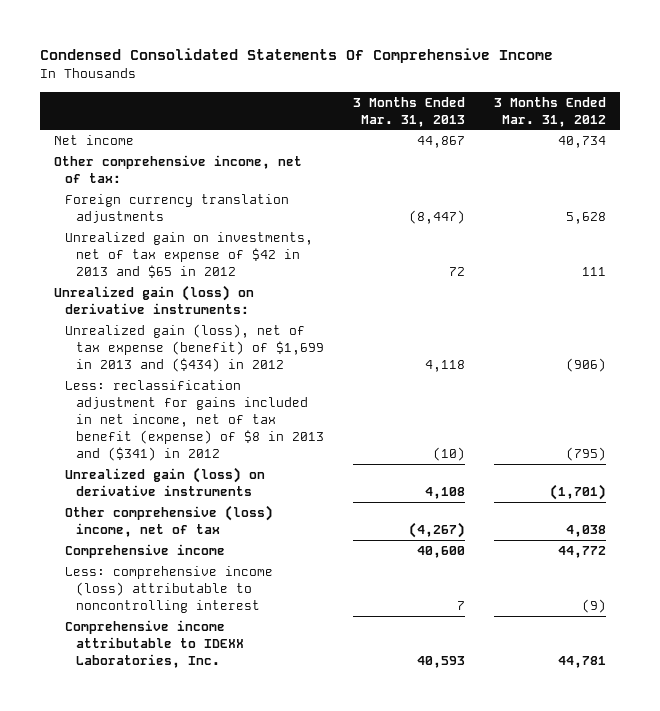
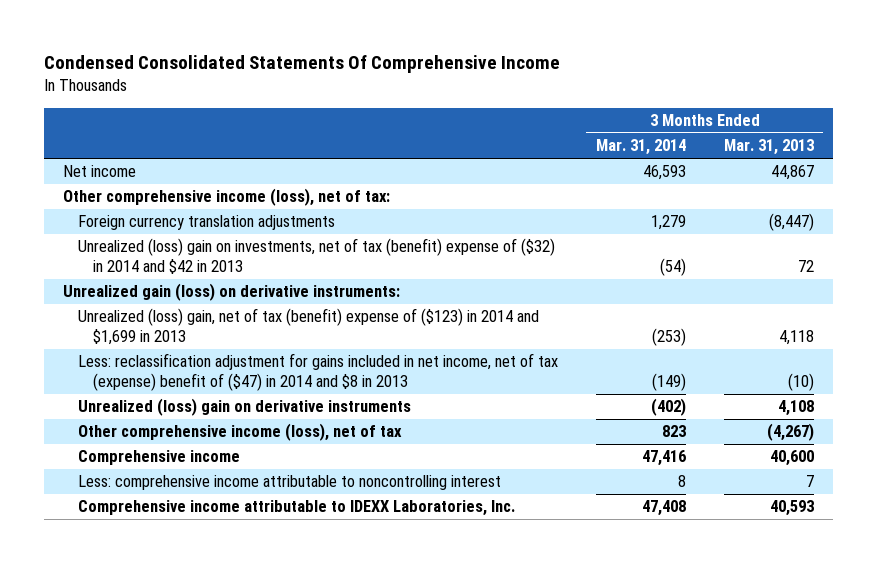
[493,96,606,127] 3 Months Ended Mar. 31, 2012 -> none
none -> [595,139,686,156] Mar. 31, 2014
[54,154,303,183] Other comprehensive income, net of tax: -> [62,188,390,207] Other comprehensive income (loss), net of tax:
[65,231,314,278] Unrealized gain on investments, net of tax expense of $42 in 2013 and $65 in 2012 -> [77,238,555,275] Unrealized (loss) gain on investments, net of tax (benefit) expense of ($32) in 2014 and $42 in 2013
[65,323,324,372] Unrealized gain (loss), net of tax expense (benefit) of $1,699 in 2013 and ($434) in 2012 -> [77,308,539,346] Unrealized (loss) gain, net of tax (benefit) expense of ($123) in 2014 and $1,699 in 2013
[65,379,324,461] Less: reclassification adjustment for gains included in net income, net of tax benefit (expense) of $8 in 2013 and ($341) in 2012 -> [77,353,558,392] Less: reclassification adjustment for gains included in net income, net of tax (expense) benefit of ($47) in 2014 and $8 in 2013
[65,466,266,496] Unrealized gain (loss) on derivative instruments -> [77,398,411,417] Unrealized (loss) gain on derivative instruments
[65,504,274,537] Other comprehensive (loss) income, net of tax -> [77,423,402,442] Other comprehensive income (loss), net of tax
[65,565,274,613] Less: comprehensive income (loss) attributable to noncontrolling interest -> [77,475,501,491] Less: comprehensive income attributable to noncontrolling interest

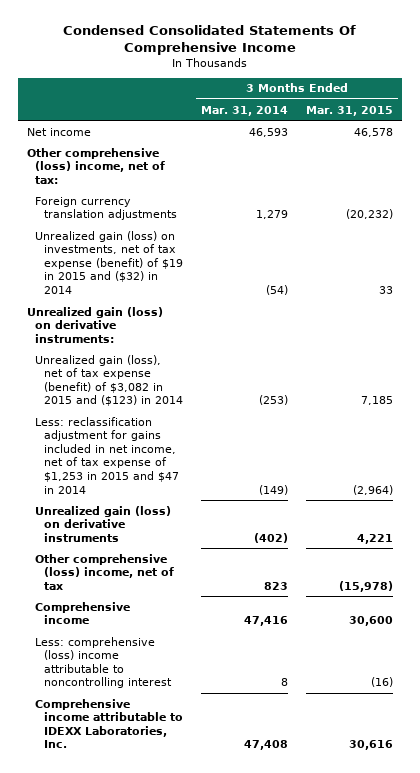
[723,139,814,156] Mar. 31, 2013 -> none
none -> [306,105,394,116] Mar. 31, 2015
[62,188,390,207] Other comprehensive income (loss), net of tax: -> [26,147,166,184] Other comprehensive (loss) income, net of tax:
[77,238,555,275] Unrealized (loss) gain on investments, net of tax (benefit) expense of ($32) in 2014 and $42 in 2013 -> [35,230,183,294] Unrealized gain (loss) on investments, net of tax expense (benefit) of $19 in 2015 and ($32) in 2014
[77,308,539,346] Unrealized (loss) gain, net of tax (benefit) expense of ($123) in 2014 and $1,699 in 2013 -> [35,354,183,407] Unrealized gain (loss), net of tax expense (benefit) of $3,082 in 2015 and ($123) in 2014
[77,353,558,392] Less: reclassification adjustment for gains included in net income, net of tax (expense) benefit of ($47) in 2014 and $8 in 2013 -> [35,416,179,494] Less: reclassification adjustment for gains included in net income, net of tax expense of $1,253 in 2015 and $47 in 2014
[77,398,411,417] Unrealized (loss) gain on derivative instruments -> [35,505,172,542] Unrealized gain (loss) on derivative instruments
[77,423,402,442] Other comprehensive income (loss), net of tax -> [35,553,174,590] Other comprehensive (loss) income, net of tax
[77,475,501,491] Less: comprehensive income attributable to noncontrolling interest -> [35,636,172,689] Less: comprehensive (loss) income attributable to noncontrolling interest

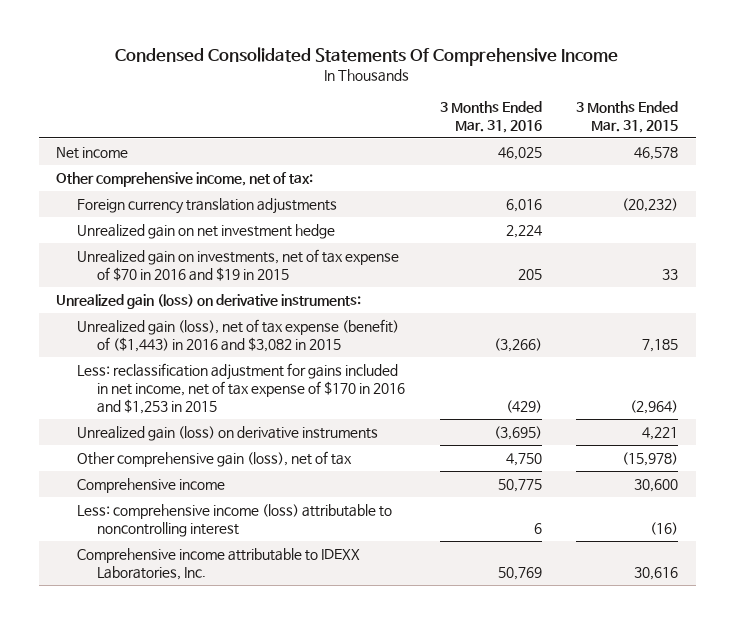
[201,105,289,116] Mar. 31, 2014 -> none
none -> [439,100,542,134] 3 Months Ended Mar. 31, 2016
[26,147,166,184] Other comprehensive (loss) income, net of tax: -> [55,171,313,187] Other comprehensive income, net of tax:
none -> [76,223,335,239] Unrealized gain on net investment hedge
[35,230,183,294] Unrealized gain (loss) on investments, net of tax expense (benefit) of $19 in 2015 and ($32) in 2014 -> [76,248,399,282] Unrealized gain on investments, net of tax expense of $70 in 2016 and $19 in 2015
[35,354,183,407] Unrealized gain (loss), net of tax expense (benefit) of $3,082 in 2015 and ($123) in 2014 -> [76,318,399,353] Unrealized gain (loss), net of tax expense (benefit) of ($1,443) in 2016 and $3,082 in 2015
[35,416,179,494] Less: reclassification adjustment for gains included in net income, net of tax expense of $1,253 in 2015 and $47 in 2014 -> [76,362,406,415] Less: reclassification adjustment for gains included in net income, net of tax expense of $170 in 2016 and $1,253 in 2015
[35,553,174,590] Other comprehensive (loss) income, net of tax -> [76,450,352,467] Other comprehensive gain (loss), net of tax
[35,636,172,689] Less: comprehensive (loss) income attributable to noncontrolling interest -> [76,503,392,538] Less: comprehensive income (loss) attributable to noncontrolling interest

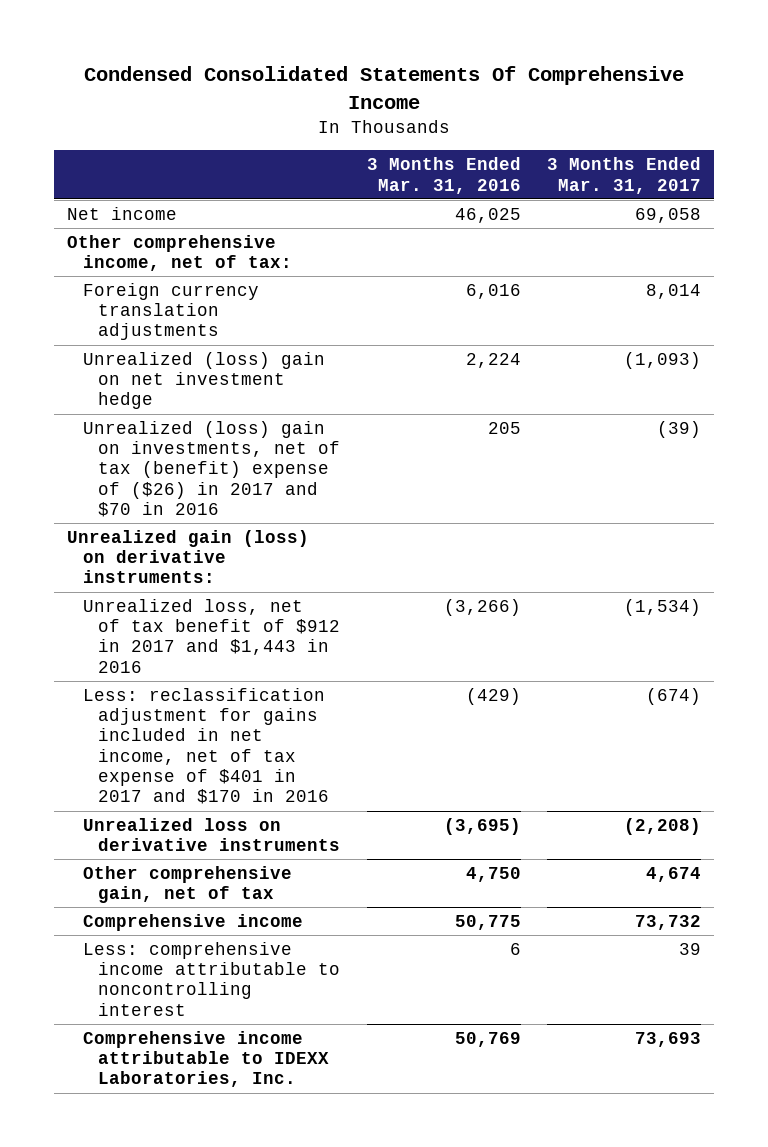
[576,100,679,134] 3 Months Ended Mar. 31, 2015 -> none
none -> [547,157,702,194] 3 Months Ended Mar. 31, 2017
[76,223,335,239] Unrealized gain on net investment hedge -> [82,351,325,410] Unrealized (loss) gain on net investment hedge
[76,248,399,282] Unrealized gain on investments, net of tax expense of $70 in 2016 and $19 in 2015 -> [82,420,341,518] Unrealized (loss) gain on investments, net of tax (benefit) expense of ($26) in 2017 and $70 in 2016
[76,318,399,353] Unrealized gain (loss), net of tax expense (benefit) of ($1,443) in 2016 and $3,082 in 2015 -> [82,598,341,673] Unrealized loss, net of tax benefit of $912 in 2017 and $1,443 in 2016
[76,362,406,415] Less: reclassification adjustment for gains included in net income, net of tax expense of $170 in 2016 and $1,253 in 2015 -> [82,687,330,805] Less: reclassification adjustment for gains included in net income, net of tax expense of $401 in 2017 and $170 in 2016
[76,425,378,441] Unrealized gain (loss) on derivative instruments -> [82,817,341,852] Unrealized loss on derivative instruments
[76,450,352,467] Other comprehensive gain (loss), net of tax -> [82,865,292,904] Other comprehensive gain, net of tax
[76,503,392,538] Less: comprehensive income (loss) attributable to noncontrolling interest -> [82,941,341,1016] Less: comprehensive income attributable to noncontrolling interest

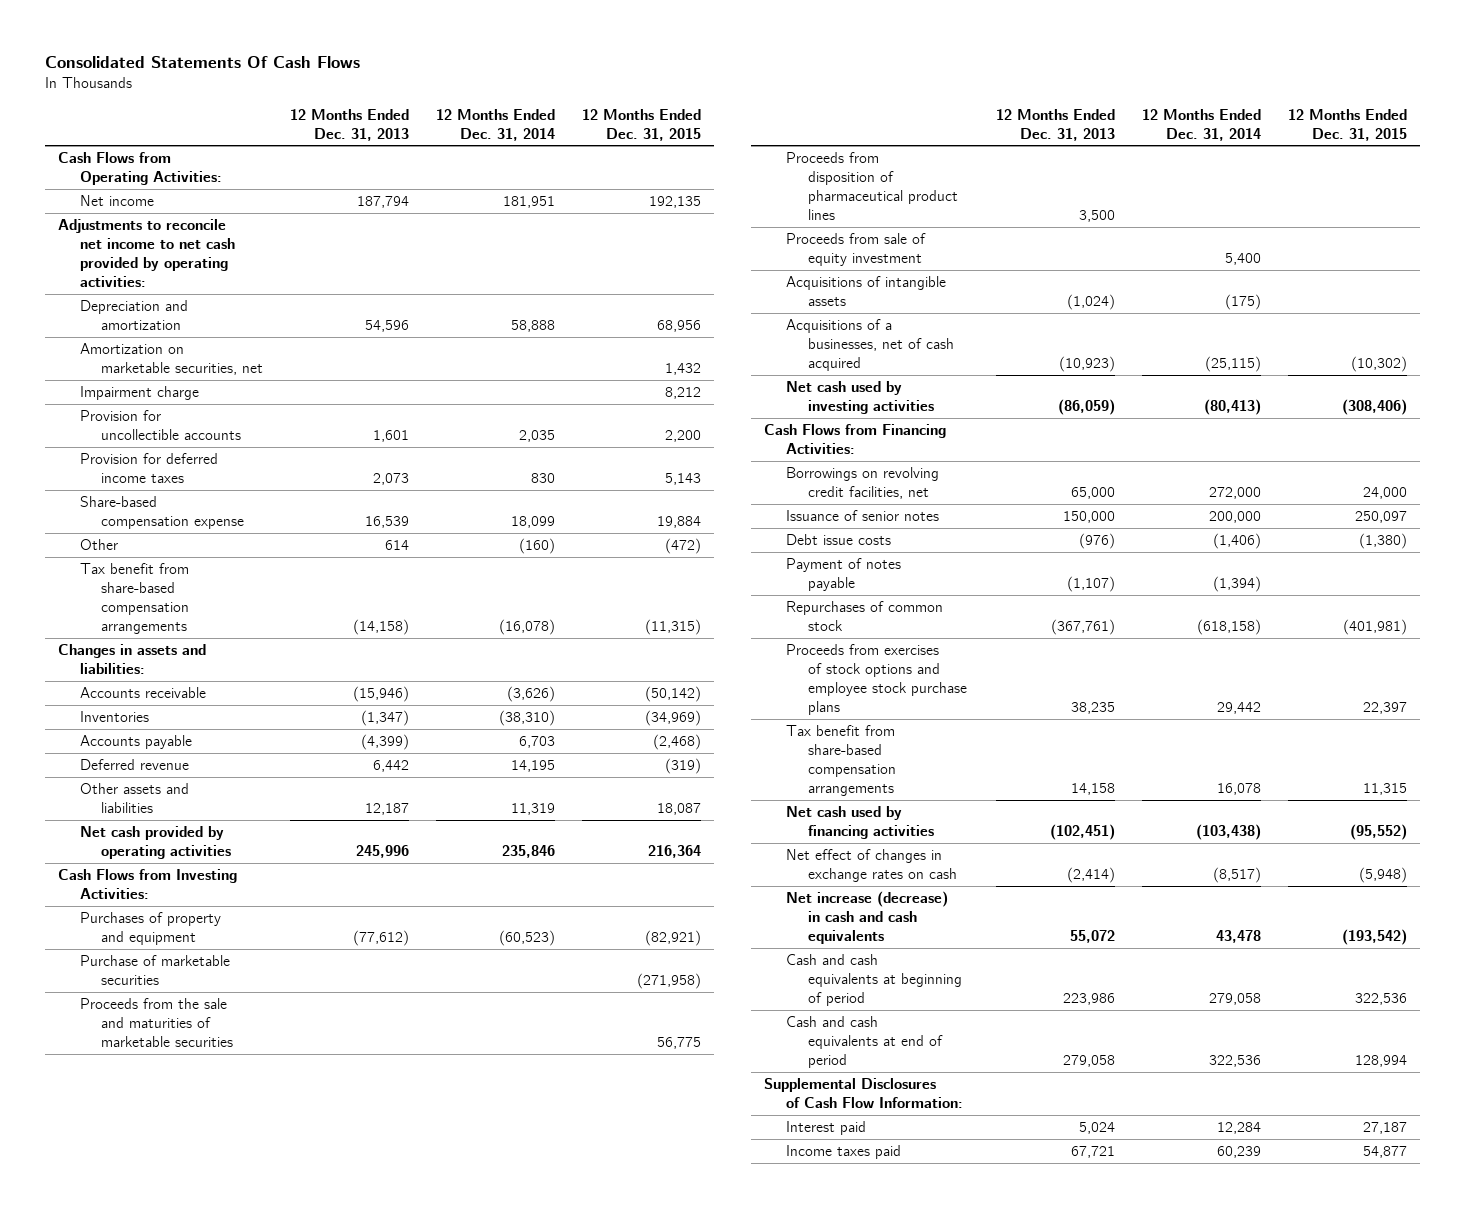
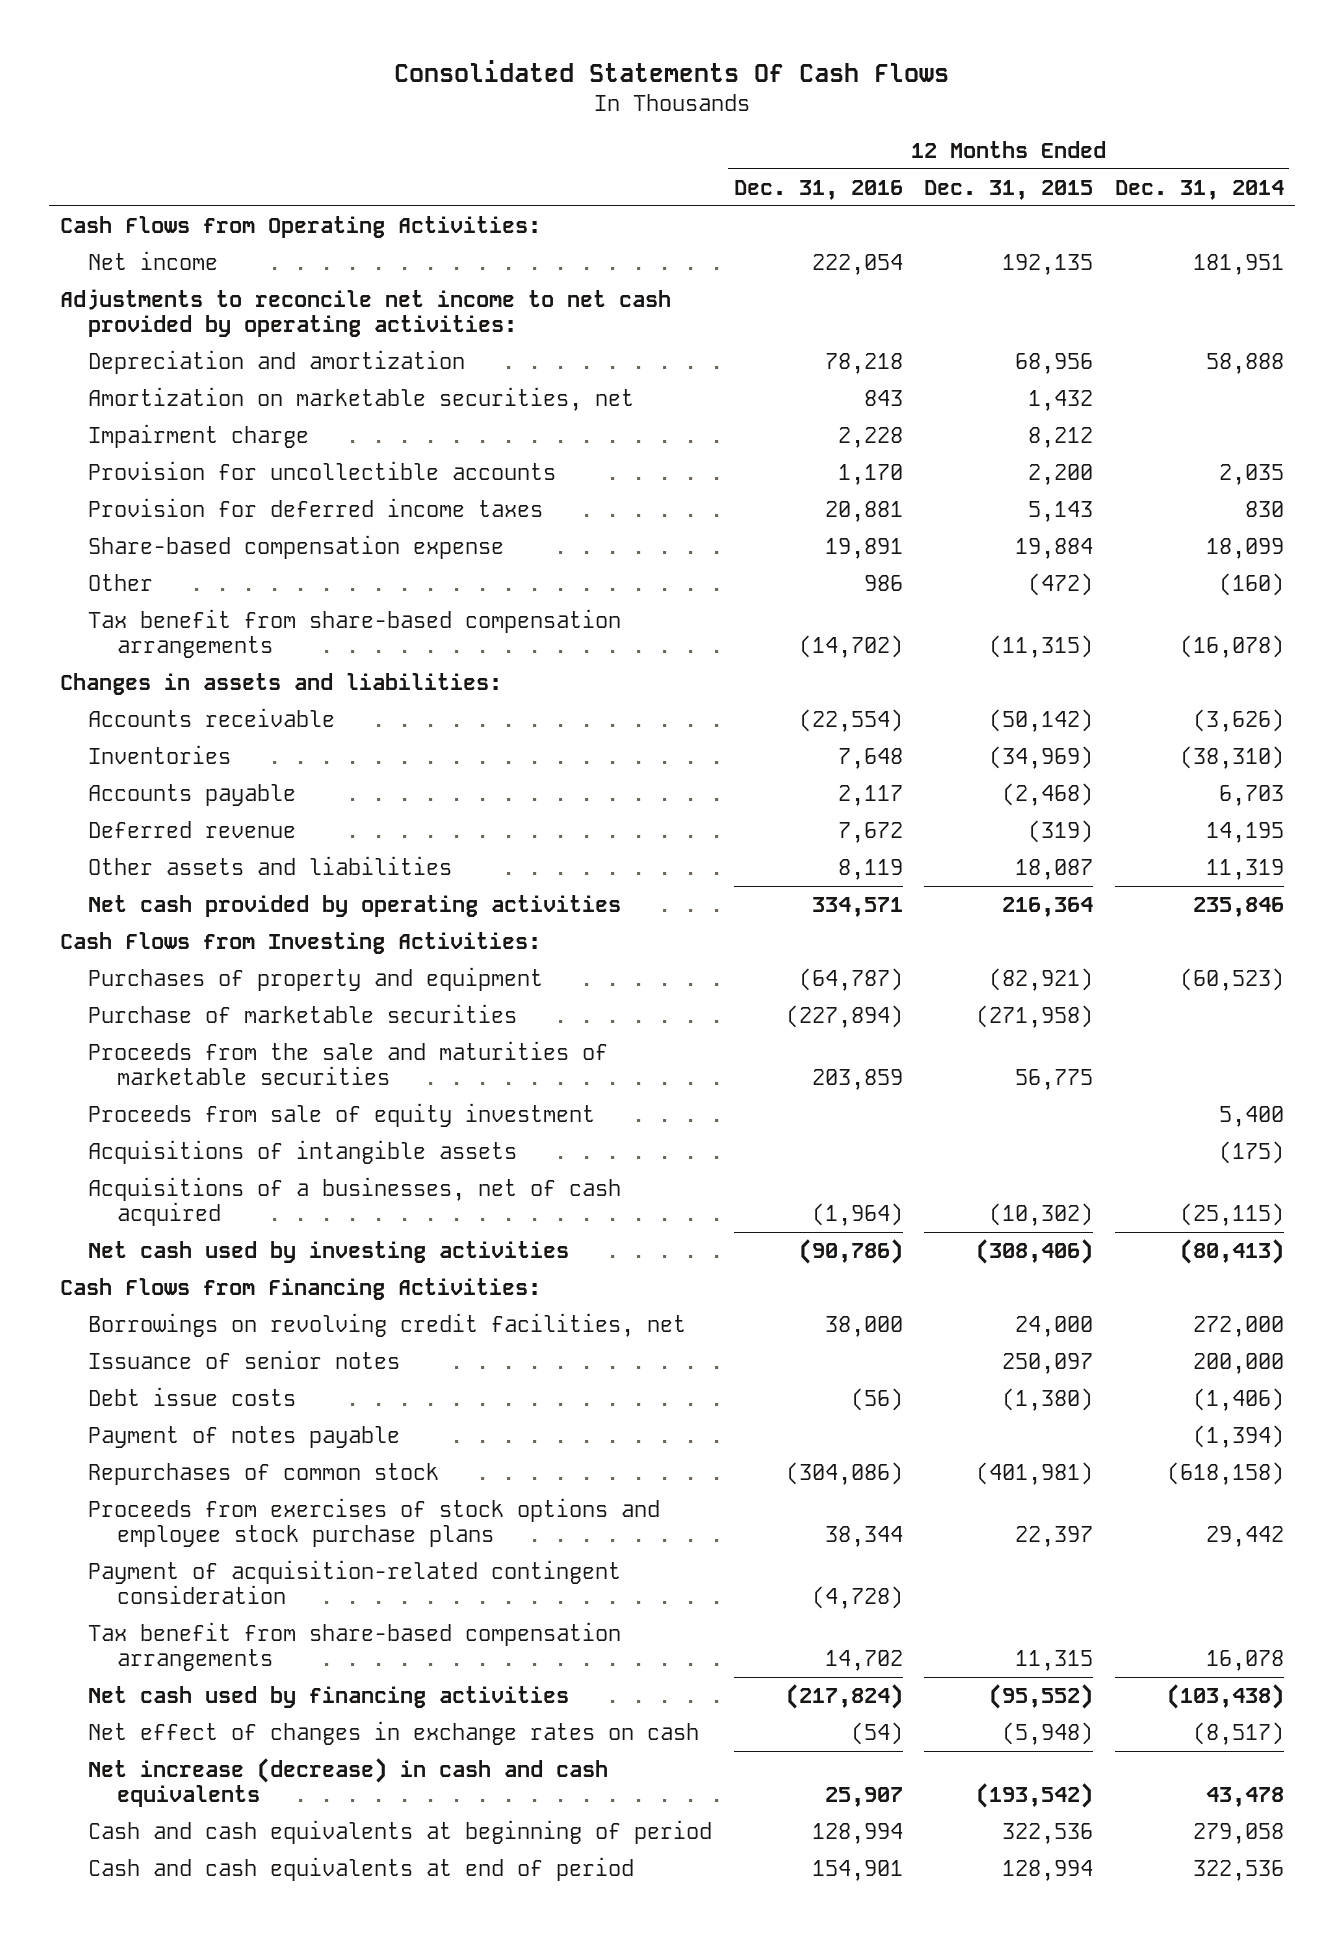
[290,108,410,141] 12 Months Ended Dec. 31, 2013 -> none
none -> [733,179,903,200] Dec. 31, 2016
[785,152,958,221] Proceeds from disposition of pharmaceutical product lines -> none
none -> [88,1559,622,1605] Payment of acquisition-related contingent consideration
[764,1078,963,1109] Supplemental Disclosures of Cash Flow Information: -> none
[785,1121,866,1136] Interest paid -> none
[785,1145,901,1160] Income taxes paid -> none

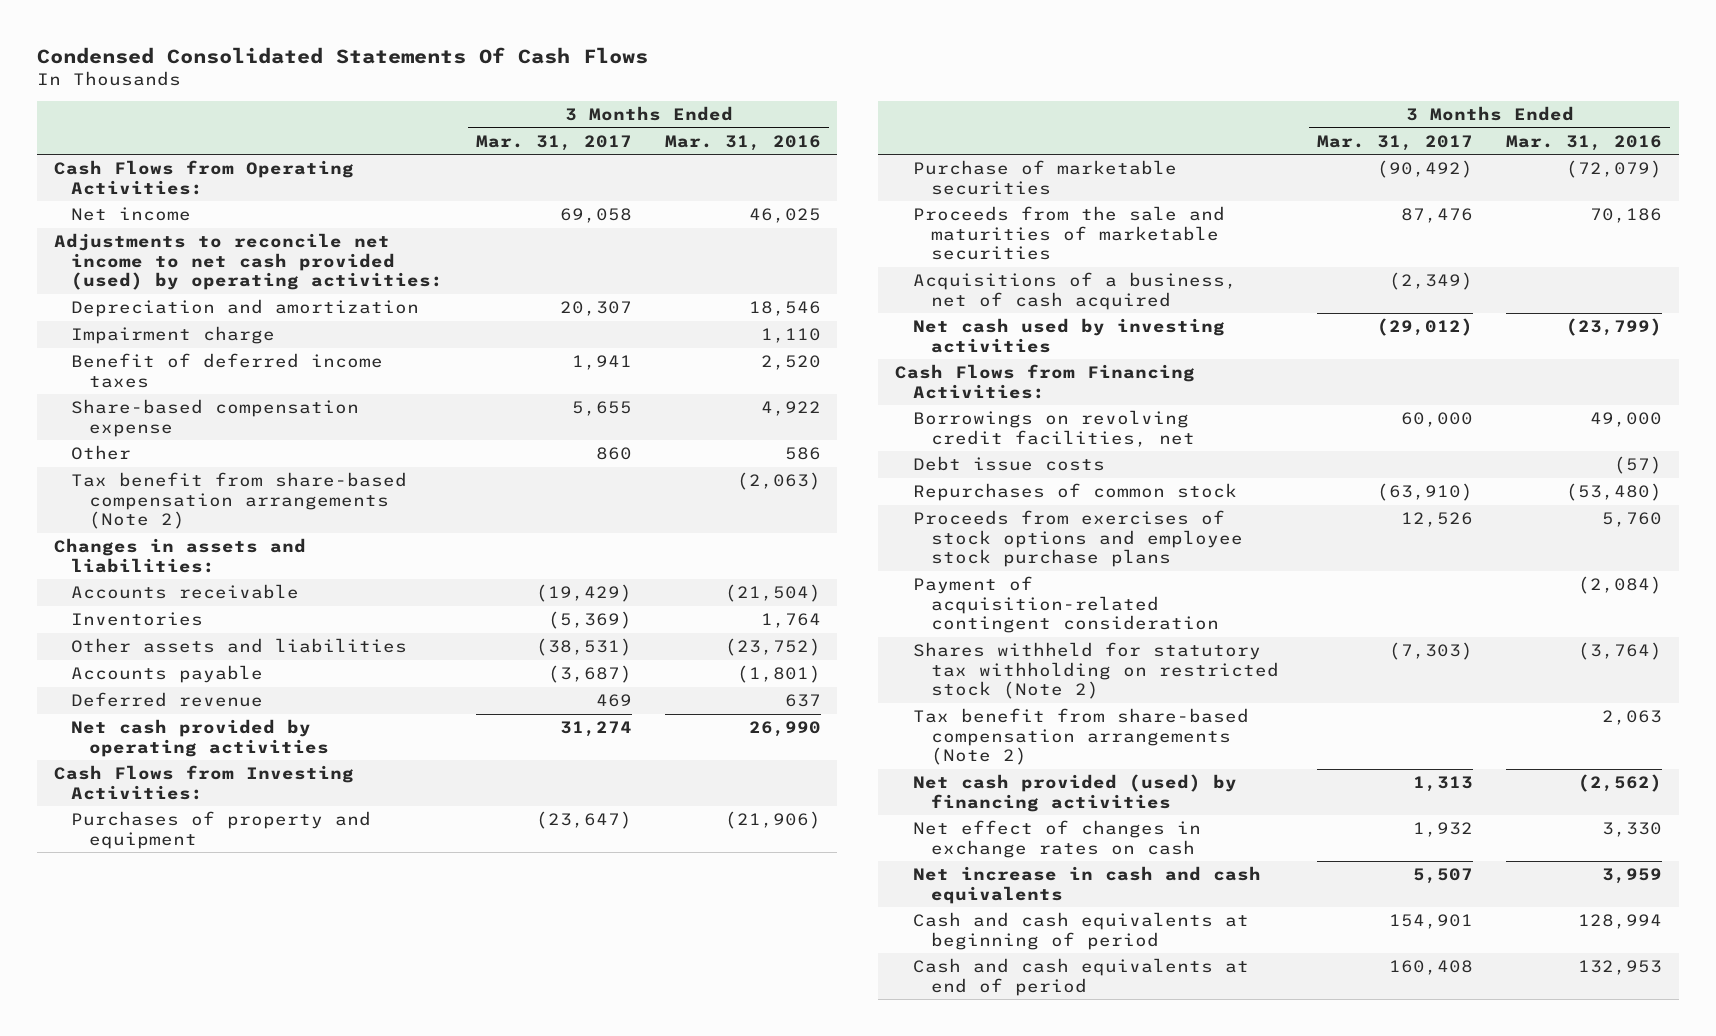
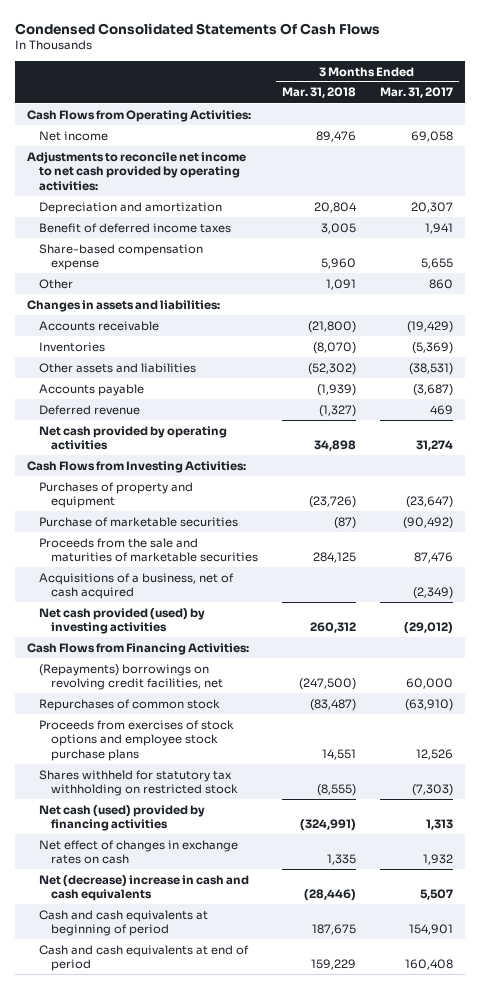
[665,134,822,151] Mar. 31, 2016 -> none
none -> [281,87,356,99] Mar. 31, 2018
[53,233,444,291] Adjustments to reconcile net income to net cash provided (used) by operating activities: -> [27,151,247,191] Adjustments to reconcile net income to net cash provided by operating activities:
[71,326,276,345] Impairment charge -> none
[71,472,408,530] Tax benefit from share-based compensation arrangements (Note 2) -> none
[912,318,1225,353] Net cash used by investing activities -> [39,607,206,635] Net cash provided (used) by investing activities
[912,456,1105,472] Debt issue costs -> none
[912,410,1195,447] Borrowings on revolving credit facilities, net -> [39,663,223,691] (Repayments) borrowings on revolving credit facilities, net
[912,576,1219,634] Payment of acquisition-related contingent consideration -> none
[912,708,1249,766] Tax benefit from share-based compensation arrangements (Note 2) -> none
[912,642,1279,700] Shares withheld for statutory tax withholding on restricted stock (Note 2) -> [39,769,238,797] Shares withheld for statutory tax withholding on restricted stock
[912,774,1237,812] Net cash provided (used) by financing activities -> [39,804,206,832] Net cash (used) provided by financing activities
[912,866,1261,904] Net increase in cash and cash equivalents -> [39,874,250,902] Net (decrease) increase in cash and cash equivalents

